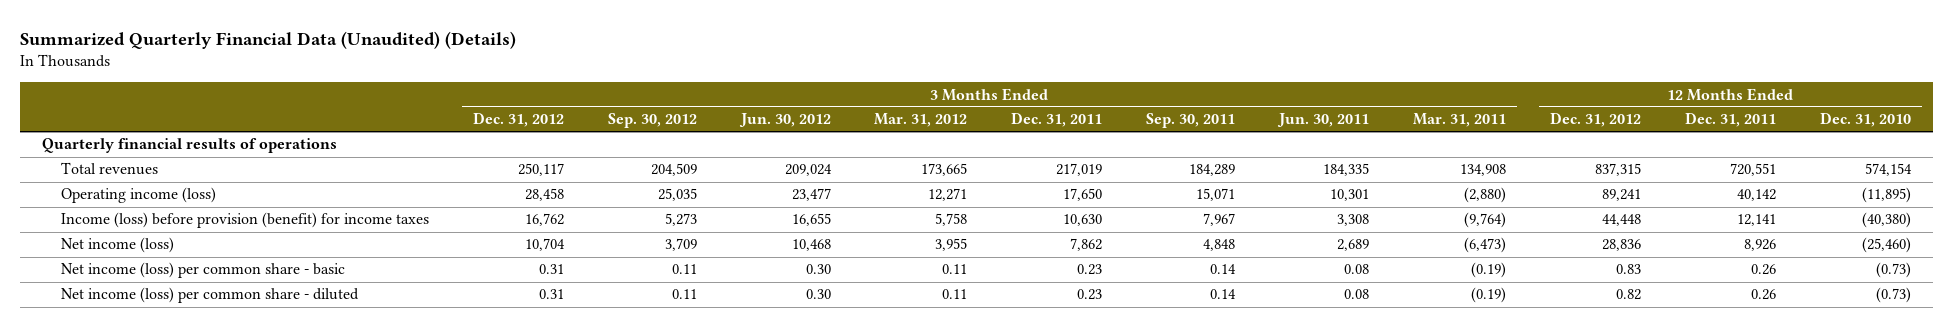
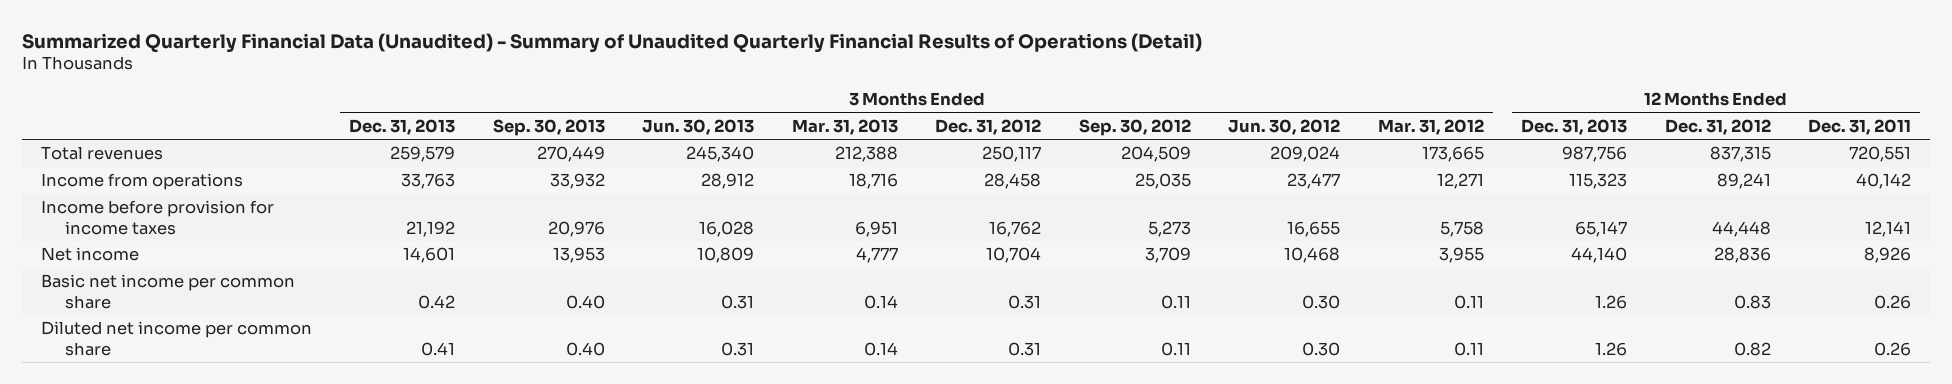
[20,31,517,50] Summarized Quarterly Financial Data (Unaudited) (Details) -> [22,32,1203,53] Summarized Quarterly Financial Data (Unaudited) - Summary of Unaudited Quarterly Financial Results of Operations (Detail)
[1011,112,1103,128] Dec. 31, 2011 -> none
[1146,113,1236,129] Sep. 30, 2011 -> none
[1277,113,1370,128] Jun. 30, 2011 -> none
[1413,113,1507,128] Mar. 31, 2011 -> none
[1819,112,1911,128] Dec. 31, 2010 -> none
none -> [349,118,456,135] Dec. 31, 2013
none -> [492,118,605,136] Sep. 30, 2013
none -> [642,118,755,135] Jun. 30, 2013
none -> [791,118,898,135] Mar. 31, 2013
none -> [1521,118,1628,135] Dec. 31, 2013
[42,138,338,154] Quarterly financial results of operations -> none
[60,187,216,204] Operating income (loss) -> [41,173,244,191] Income from operations
[60,212,429,229] Income (loss) before provision (benefit) for income taxes -> [41,200,275,235] Income before provision for income taxes
[60,237,174,254] Net income (loss) -> [41,247,140,262] Net income
[60,262,345,279] Net income (loss) per common share - basic -> [41,274,296,309] Basic net income per common share
[60,287,359,304] Net income (loss) per common share - diluted -> [41,321,313,356] Diluted net income per common share

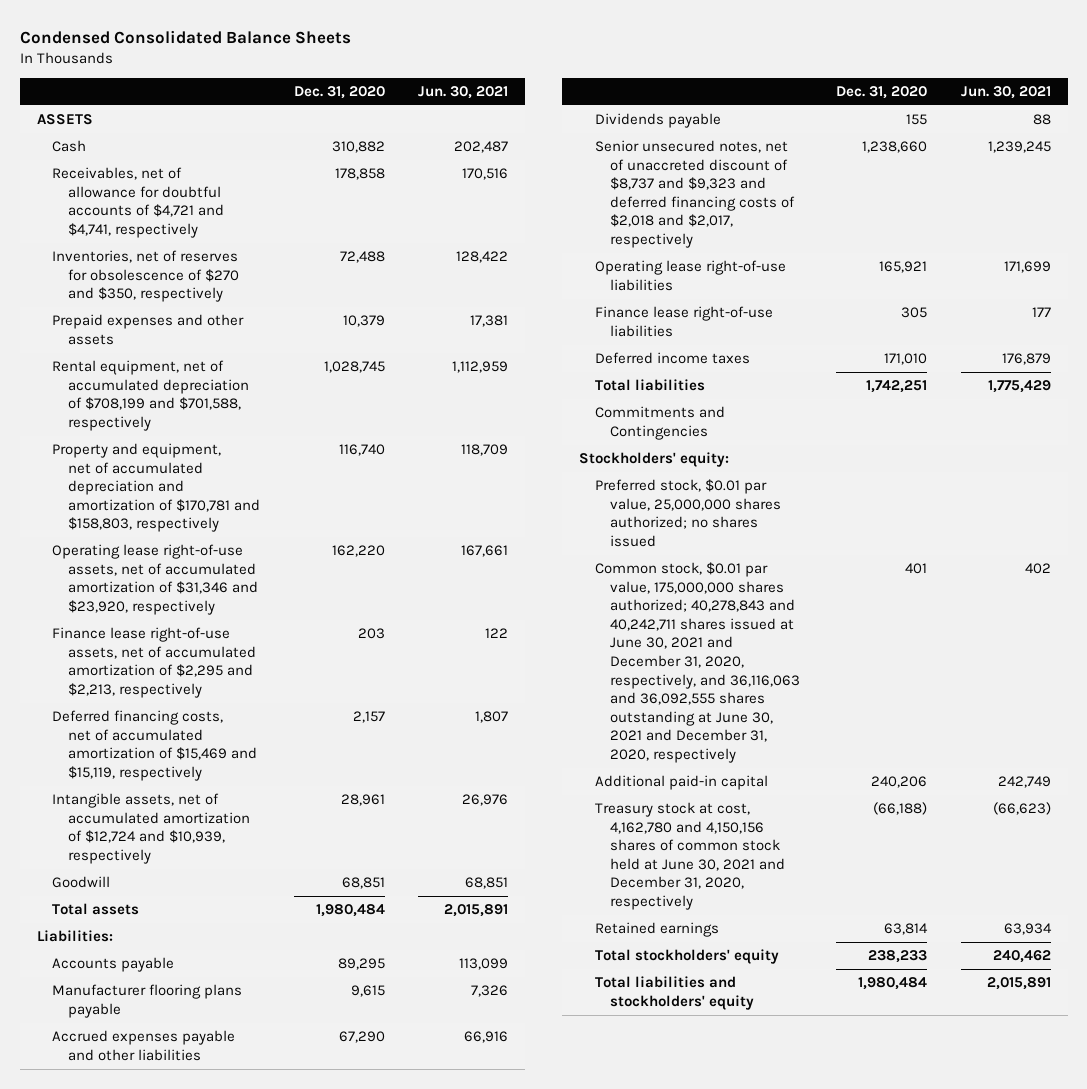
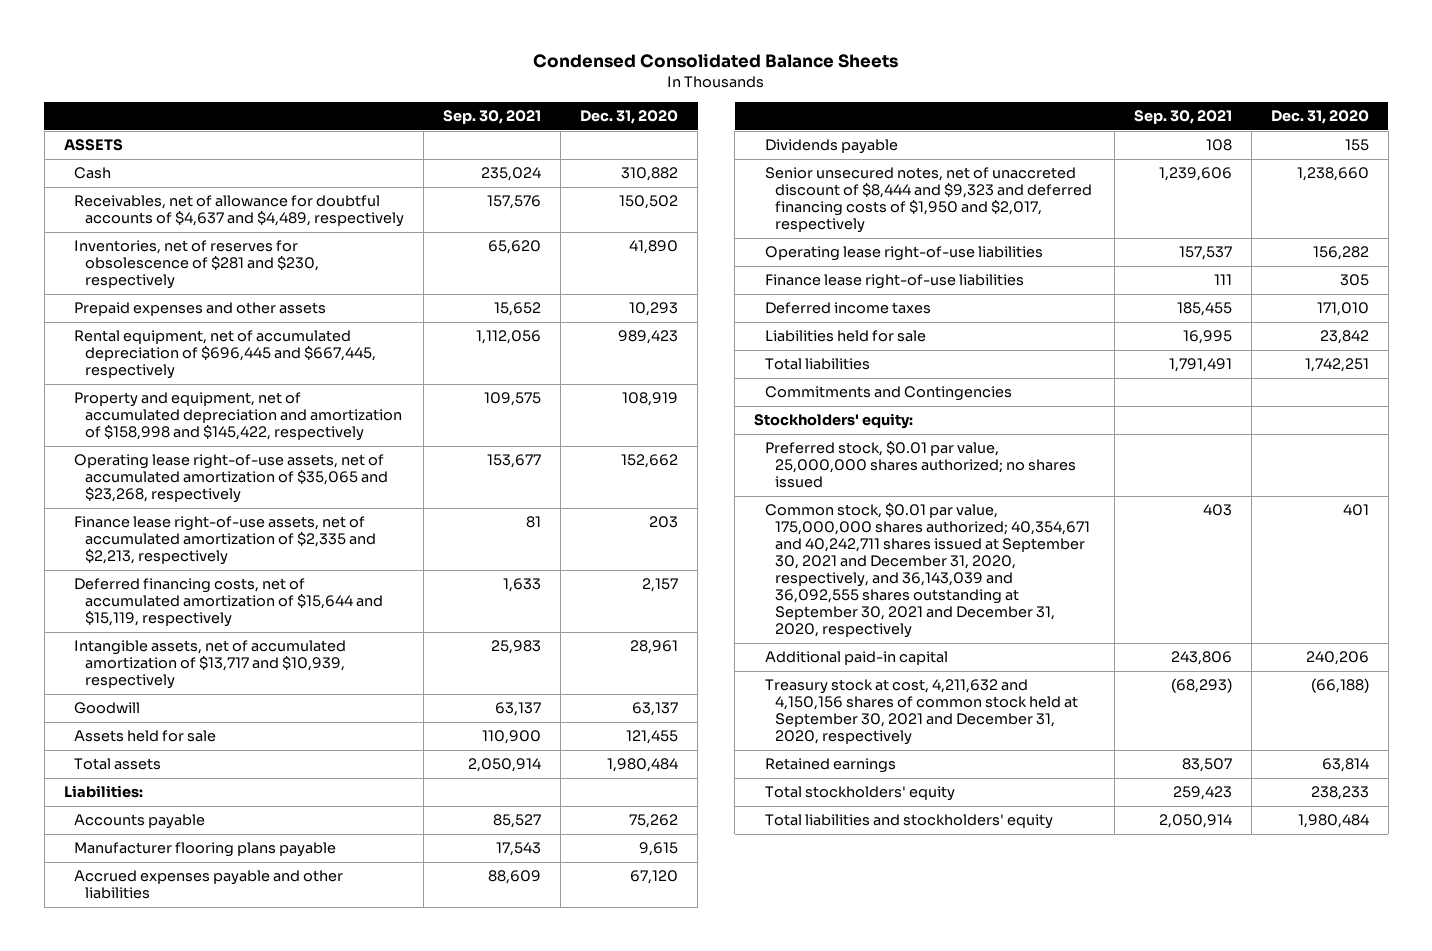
[418,85,509,99] Jun. 30, 2021 -> none
none -> [443,110,542,125] Sep. 30, 2021
[52,167,224,238] Receivables, net of allowance for doubtful accounts of $4,721 and $4,741, respectively -> [74,195,405,228] Receivables, net of allowance for doubtful accounts of $4,637 and $4,489, respectively
[334,168,385,181] 178,858 -> [619,195,679,210] 150,502
[52,250,239,303] Inventories, net of reserves for obsolescence of $270 and $350, respectively -> [74,240,320,290] Inventories, net of reserves for obsolescence of $281 and $230, respectively
[339,251,385,264] 72,488 -> [629,240,679,255] 41,890
[342,315,385,328] 10,379 -> [629,302,679,317] 10,293
[52,360,249,431] Rental equipment, net of accumulated depreciation of $708,199 and $701,588, respectively -> [74,330,377,380] Rental equipment, net of accumulated depreciation of $696,445 and $667,445, respectively
[323,361,385,374] 1,028,745 -> [618,330,679,345] 989,423
[52,443,260,533] Property and equipment, net of accumulated depreciation and amortization of $170,781 and $158,803, respectively -> [74,392,403,442] Property and equipment, net of accumulated depreciation and amortization of $158,998 and $145,422, respectively
[338,444,385,457] 116,740 -> [622,392,679,407] 108,919
[52,544,258,615] Operating lease right-of-use assets, net of accumulated amortization of $31,346 and $23,920, respectively -> [74,454,389,504] Operating lease right-of-use assets, net of accumulated amortization of $35,065 and $23,268, respectively
[331,545,385,558] 162,220 -> [621,454,679,469] 152,662
[52,627,256,698] Finance lease right-of-use assets, net of accumulated amortization of $2,295 and $2,213, respectively -> [74,516,377,566] Finance lease right-of-use assets, net of accumulated amortization of $2,335 and $2,213, respectively
[52,710,257,781] Deferred financing costs, net of accumulated amortization of $15,469 and $15,119, respectively -> [74,578,384,628] Deferred financing costs, net of accumulated amortization of $15,644 and $15,119, respectively
[52,793,250,864] Intangible assets, net of accumulated amortization of $12,724 and $10,939, respectively -> [74,640,347,690] Intangible assets, net of accumulated amortization of $13,717 and $10,939, respectively
[341,877,385,890] 68,851 -> [632,702,679,717] 63,137
none -> [74,730,217,743] Assets held for sale
[337,958,385,971] 89,295 -> [629,814,679,829] 75,262
[338,1031,385,1044] 67,290 -> [630,870,679,885] 67,120
[594,140,796,249] Senior unsecured notes, net of unaccreted discount of $8,737 and $9,323 and deferred financing costs of $2,018 and $2,017, respectively -> [764,167,1093,234] Senior unsecured notes, net of unaccreted discount of $8,444 and $9,323 and deferred financing costs of $1,950 and $2,017, respectively
[879,261,928,274] 165,921 -> [1312,246,1369,261] 156,282
none -> [764,330,926,343] Liabilities held for sale
[594,562,801,763] Common stock, $0.01 par value, 175,000,000 shares authorized; 40,278,843 and 40,242,711 shares issued at June 30, 2021 and December 31, 2020, respectively, and 36,116,063 and 36,092,555 shares outstanding at June 30, 2021 and December 31, 2020, respectively -> [764,503,1091,639] Common stock, $0.01 par value, 175,000,000 shares authorized; 40,354,671 and 40,242,711 shares issued at September 30, 2021 and December 31, 2020, respectively, and 36,143,039 and 36,092,555 shares outstanding at September 30, 2021 and December 31, 2020, respectively
[594,802,786,911] Treasury stock at cost, 4,162,780 and 4,150,156 shares of common stock held at June 30, 2021 and December 31, 2020, respectively -> [764,679,1079,746] Treasury stock at cost, 4,211,632 and 4,150,156 shares of common stock held at September 30, 2021 and December 31, 2020, respectively

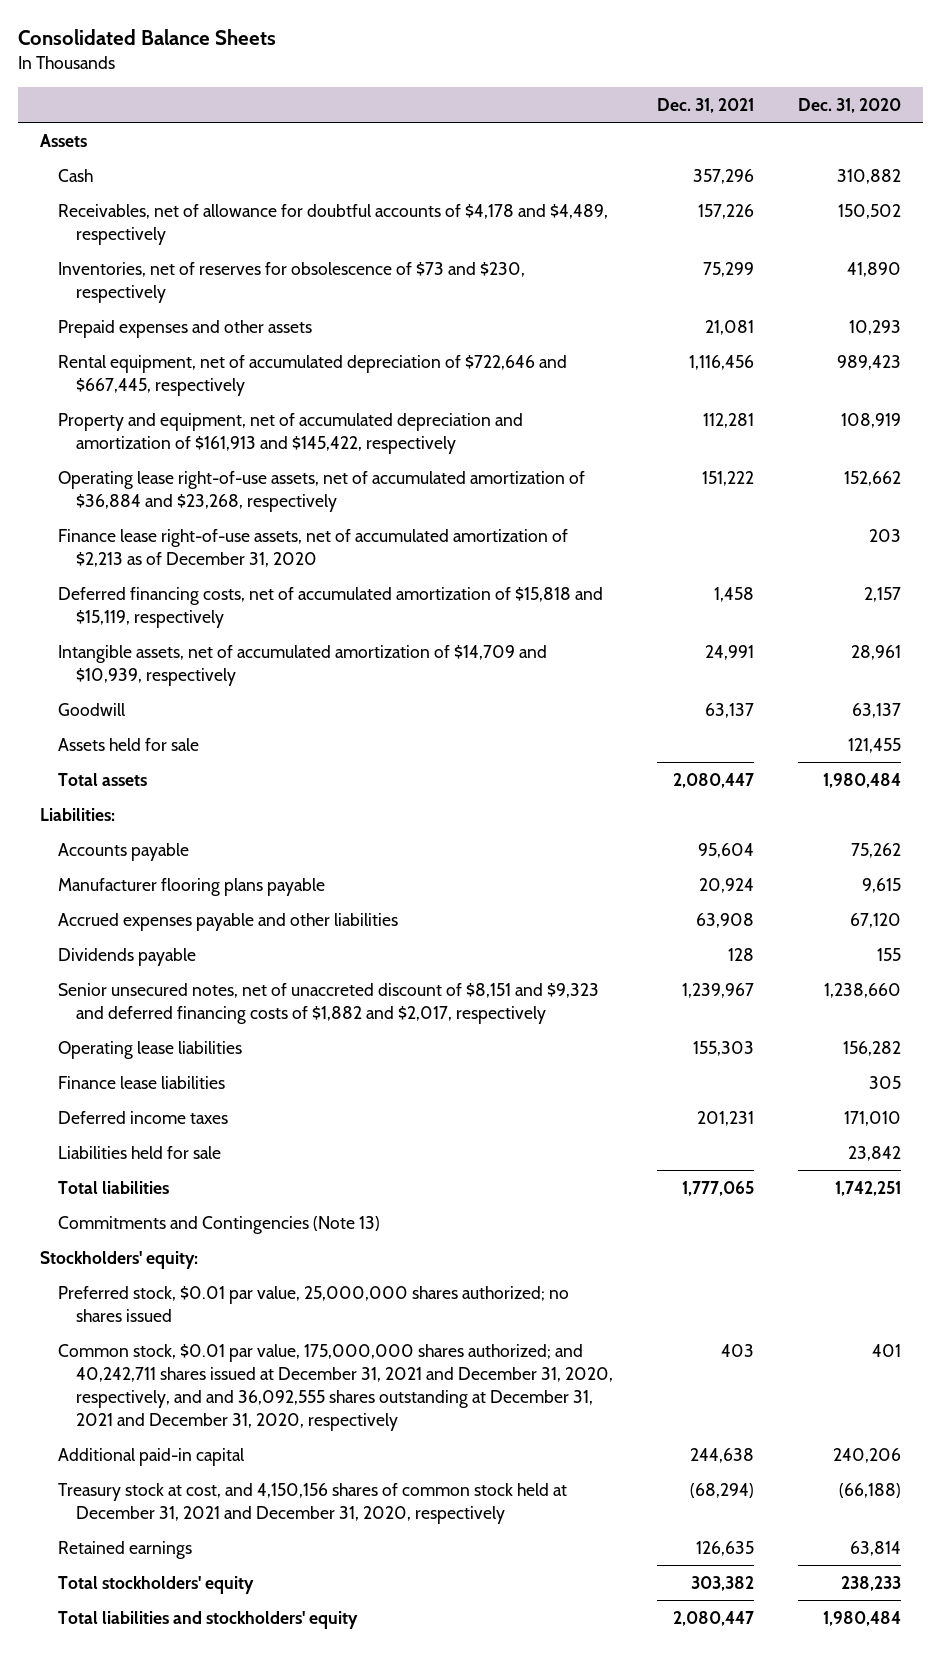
[533,53,899,69] Condensed Consolidated Balance Sheets -> [17,29,276,46] Consolidated Balance Sheets
[443,110,542,125] Sep. 30, 2021 -> none
none -> [656,97,754,113] Dec. 31, 2021
[63,139,123,152] ASSETS -> [39,133,87,147] Assets
[74,195,405,228] Receivables, net of allowance for doubtful accounts of $4,637 and $4,489, respectively -> [57,203,608,245] Receivables, net of allowance for doubtful accounts of $4,178 and $4,489, respectively
[74,240,320,290] Inventories, net of reserves for obsolescence of $281 and $230, respectively -> [57,261,525,303] Inventories, net of reserves for obsolescence of $73 and $230, respectively
[74,330,377,380] Rental equipment, net of accumulated depreciation of $696,445 and $667,445, respectively -> [57,354,567,396] Rental equipment, net of accumulated depreciation of $722,646 and $667,445, respectively
[74,392,403,442] Property and equipment, net of accumulated depreciation and amortization of $158,998 and $145,422, respectively -> [57,412,523,454] Property and equipment, net of accumulated depreciation and amortization of $161,913 and $145,422, respectively
[74,454,389,504] Operating lease right-of-use assets, net of accumulated amortization of $35,065 and $23,268, respectively -> [57,470,585,512] Operating lease right-of-use assets, net of accumulated amortization of $36,884 and $23,268, respectively
[74,516,377,566] Finance lease right-of-use assets, net of accumulated amortization of $2,335 and $2,213, respectively -> [57,528,568,567] Finance lease right-of-use assets, net of accumulated amortization of $2,213 as of December 31, 2020
[74,578,384,628] Deferred financing costs, net of accumulated amortization of $15,644 and $15,119, respectively -> [57,586,603,628] Deferred financing costs, net of accumulated amortization of $15,818 and $15,119, respectively
[74,640,347,690] Intangible assets, net of accumulated amortization of $13,717 and $10,939, respectively -> [57,644,547,686] Intangible assets, net of accumulated amortization of $14,709 and $10,939, respectively
[764,167,1093,234] Senior unsecured notes, net of unaccreted discount of $8,444 and $9,323 and deferred financing costs of $1,950 and $2,017, respectively -> [57,982,599,1024] Senior unsecured notes, net of unaccreted discount of $8,151 and $9,323 and deferred financing costs of $1,882 and $2,017, respectively
[764,246,1043,262] Operating lease right-of-use liabilities -> [57,1040,242,1059] Operating lease liabilities
[764,274,1024,290] Finance lease right-of-use liabilities -> [57,1075,225,1089] Finance lease liabilities
[764,386,1012,402] Commitments and Contingencies -> [57,1215,380,1234] Commitments and Contingencies (Note 13)
[764,503,1091,639] Common stock, $0.01 par value, 175,000,000 shares authorized; 40,354,671 and 40,242,711 shares issued at September 30, 2021 and December 31, 2020, respectively, and 36,143,039 and 36,092,555 shares outstanding at September 30, 2021 and December 31, 2020, respectively -> [57,1343,613,1431] Common stock, $0.01 par value, 175,000,000 shares authorized; and 40,242,711 shares issued at December 31, 2021 and December 31, 2020, respectively, and and 36,092,555 shares outstanding at December 31, 2021 and December 31, 2020, respectively
[764,679,1079,746] Treasury stock at cost, 4,211,632 and 4,150,156 shares of common stock held at September 30, 2021 and December 31, 2020, respectively -> [57,1482,567,1524] Treasury stock at cost, and 4,150,156 shares of common stock held at December 31, 2021 and December 31, 2020, respectively

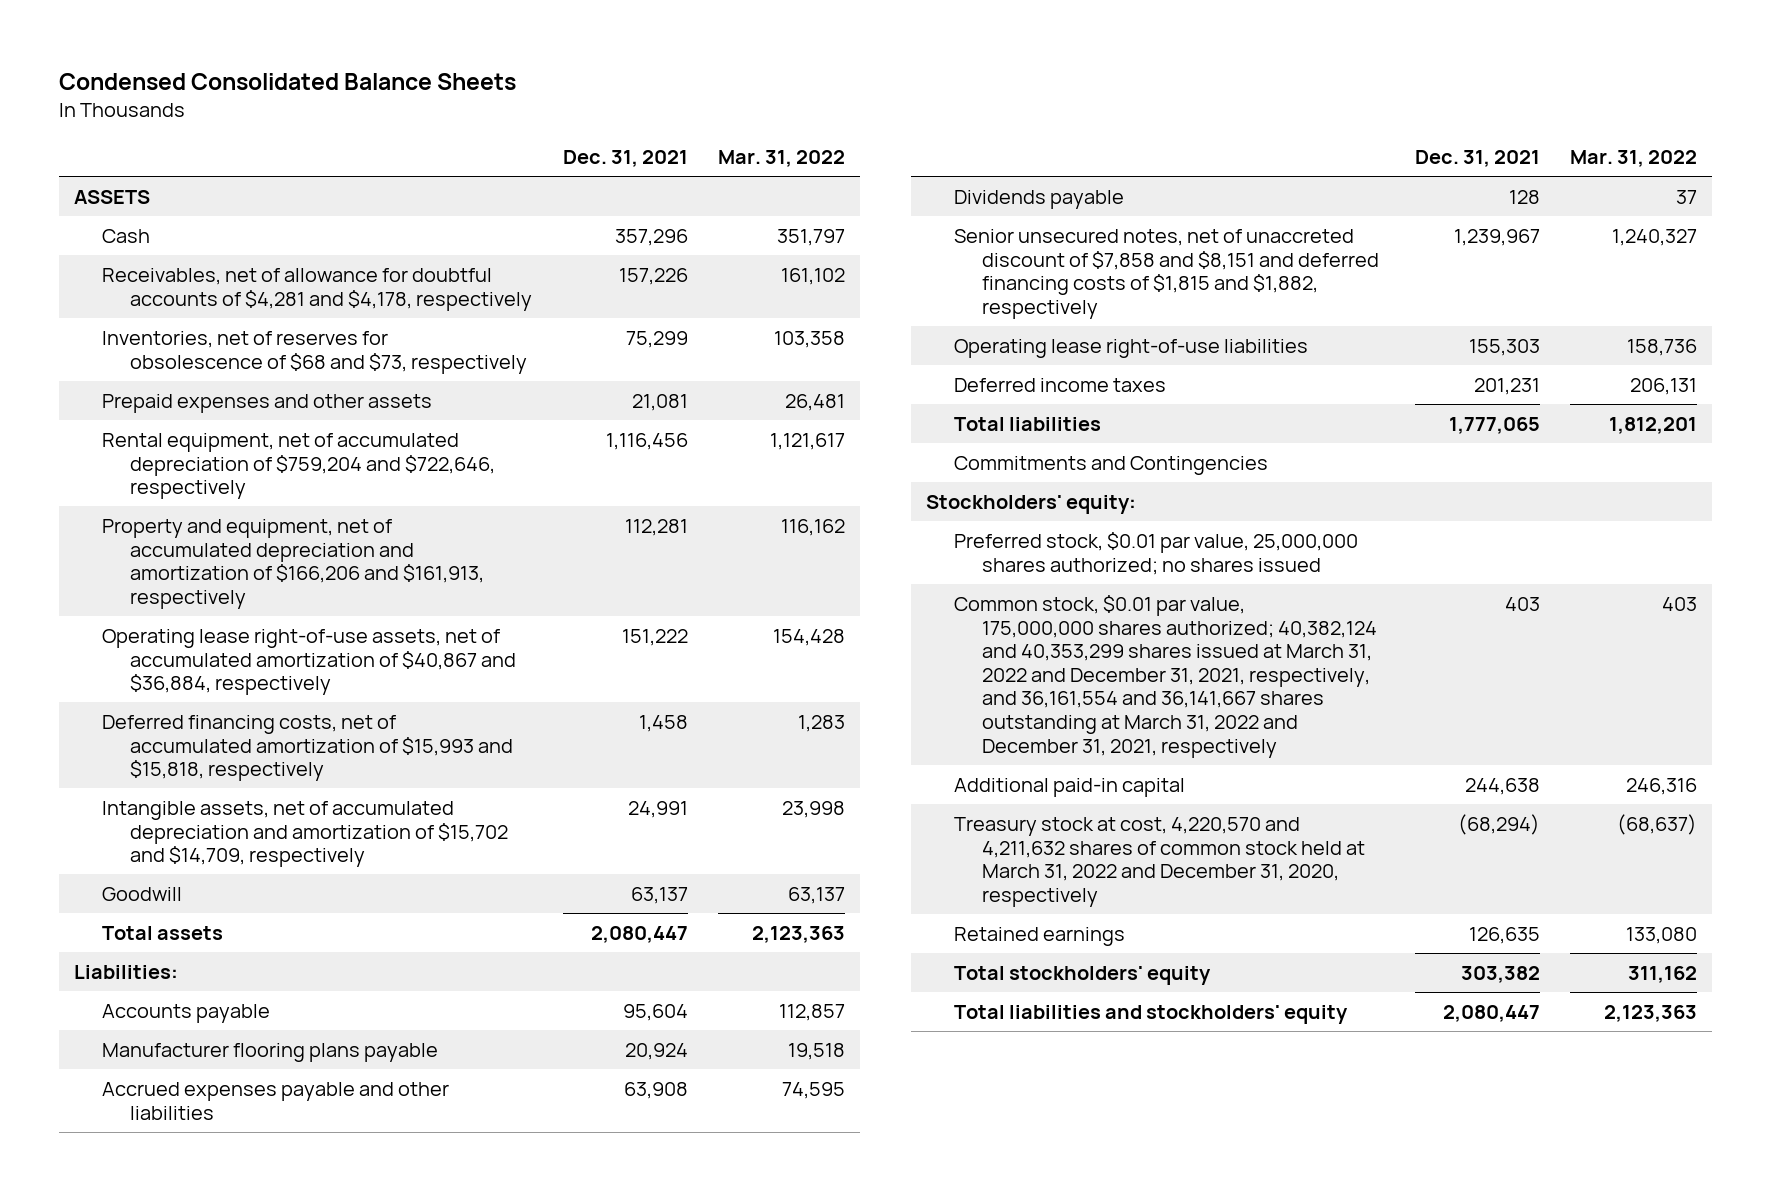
[17,29,276,46] Consolidated Balance Sheets -> [58,72,516,90] Condensed Consolidated Balance Sheets
[798,97,902,113] Dec. 31, 2020 -> none
none -> [718,150,846,168] Mar. 31, 2022
[39,133,87,147] Assets -> [73,189,150,204] ASSETS
[57,203,608,245] Receivables, net of allowance for doubtful accounts of $4,178 and $4,489, respectively -> [102,267,533,311] Receivables, net of allowance for doubtful accounts of $4,281 and $4,178, respectively
[57,261,525,303] Inventories, net of reserves for obsolescence of $73 and $230, respectively -> [102,330,528,374] Inventories, net of reserves for obsolescence of $68 and $73, respectively
[57,528,568,567] Finance lease right-of-use assets, net of accumulated amortization of $2,213 as of December 31, 2020 -> none
[57,354,567,396] Rental equipment, net of accumulated depreciation of $722,646 and $667,445, respectively -> [102,432,496,500] Rental equipment, net of accumulated depreciation of $759,204 and $722,646, respectively
[57,412,523,454] Property and equipment, net of accumulated depreciation and amortization of $161,913 and $145,422, respectively -> [102,518,485,609] Property and equipment, net of accumulated depreciation and amortization of $166,206 and $161,913, respectively
[57,470,585,512] Operating lease right-of-use assets, net of accumulated amortization of $36,884 and $23,268, respectively -> [102,628,517,696] Operating lease right-of-use assets, net of accumulated amortization of $40,867 and $36,884, respectively
[57,586,603,628] Deferred financing costs, net of accumulated amortization of $15,818 and $15,119, respectively -> [102,714,514,782] Deferred financing costs, net of accumulated amortization of $15,993 and $15,818, respectively
[57,644,547,686] Intangible assets, net of accumulated amortization of $14,709 and $10,939, respectively -> [102,800,509,868] Intangible assets, net of accumulated depreciation and amortization of $15,702 and $14,709, respectively
[57,737,199,751] Assets held for sale -> none
[57,1075,225,1089] Finance lease liabilities -> none
[57,982,599,1024] Senior unsecured notes, net of unaccreted discount of $8,151 and $9,323 and deferred financing costs of $1,882 and $2,017, respectively -> [954,228,1380,319] Senior unsecured notes, net of unaccreted discount of $7,858 and $8,151 and deferred financing costs of $1,815 and $1,882, respectively
[57,1040,242,1059] Operating lease liabilities -> [954,338,1309,358] Operating lease right-of-use liabilities
[57,1145,221,1159] Liabilities held for sale -> none
[57,1215,380,1234] Commitments and Contingencies (Note 13) -> [954,455,1269,475] Commitments and Contingencies
[57,1343,613,1431] Common stock, $0.01 par value, 175,000,000 shares authorized; and 40,242,711 shares issued at December 31, 2021 and December 31, 2020, respectively, and and 36,092,555 shares outstanding at December 31, 2021 and December 31, 2020, respectively -> [954,594,1378,758] Common stock, $0.01 par value, 175,000,000 shares authorized; 40,382,124 and 40,353,299 shares issued at March 31, 2022 and December 31, 2021, respectively, and 36,161,554 and 36,141,667 shares outstanding at March 31, 2022 and December 31, 2021, respectively
[57,1482,567,1524] Treasury stock at cost, and 4,150,156 shares of common stock held at December 31, 2021 and December 31, 2020, respectively -> [954,816,1366,907] Treasury stock at cost, 4,220,570 and 4,211,632 shares of common stock held at March 31, 2022 and December 31, 2020, respectively

